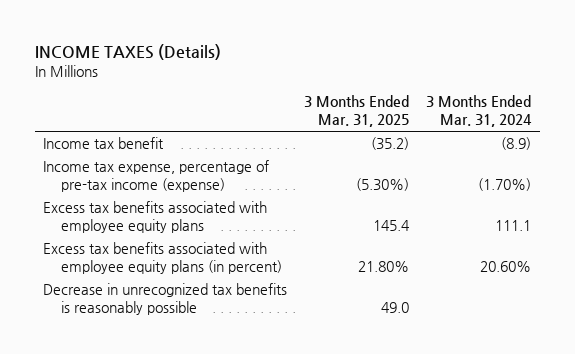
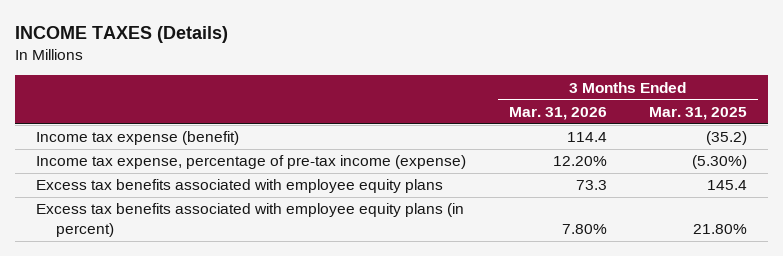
[426,95,533,128] 3 Months Ended Mar. 31, 2024 -> none
none -> [508,107,607,121] Mar. 31, 2026
[43,137,165,150] Income tax benefit -> [36,131,240,146] Income tax expense (benefit)
[43,283,288,316] Decrease in unrecognized tax benefits is reasonably possible -> none

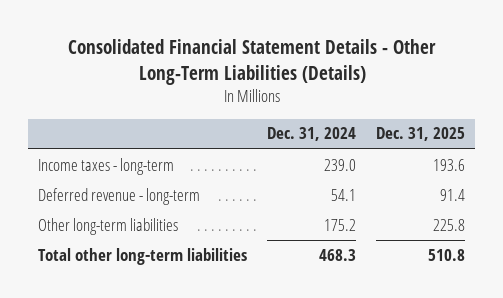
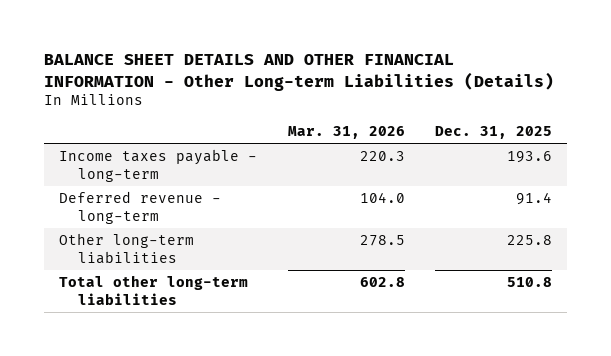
[67,39,436,85] Consolidated Financial Statement Details - Other Long-Term Liabilities (Details) -> [43,54,554,91] BALANCE SHEET DETAILS AND OTHER FINANCIAL INFORMATION - Other Long-term Liabilities (Details)
[267,127,357,142] Dec. 31, 2024 -> none
none -> [287,126,405,140] Mar. 31, 2026
[38,157,175,175] Income taxes - long-term -> [58,149,257,183] Income taxes payable - long-term

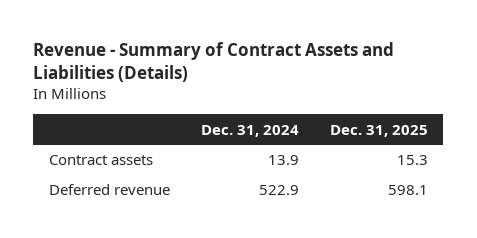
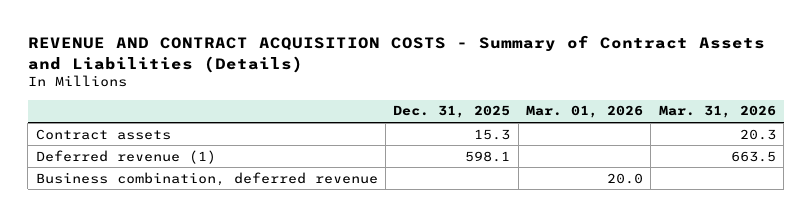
[33,42,395,83] Revenue - Summary of Contract Assets and Liabilities (Details) -> [27,35,765,73] REVENUE AND CONTRACT ACQUISITION COSTS - Summary of Contract Assets and Liabilities (Details)
[200,124,299,137] Dec. 31, 2024 -> none
none -> [526,105,644,119] Mar. 01, 2026
none -> [658,105,776,119] Mar. 31, 2026
[48,184,170,196] Deferred revenue -> [35,149,216,164] Deferred revenue (1)
none -> [35,171,378,186] Business combination, deferred revenue

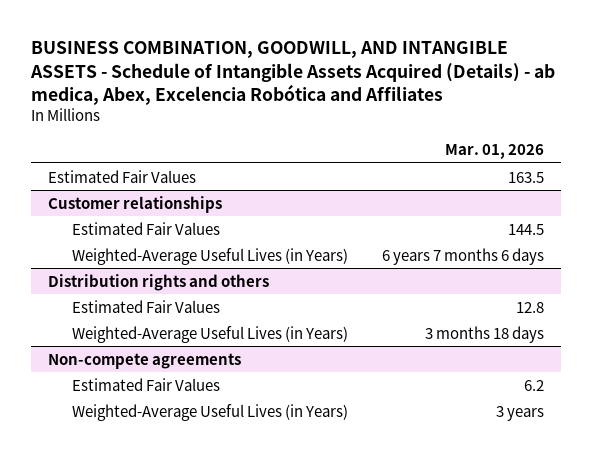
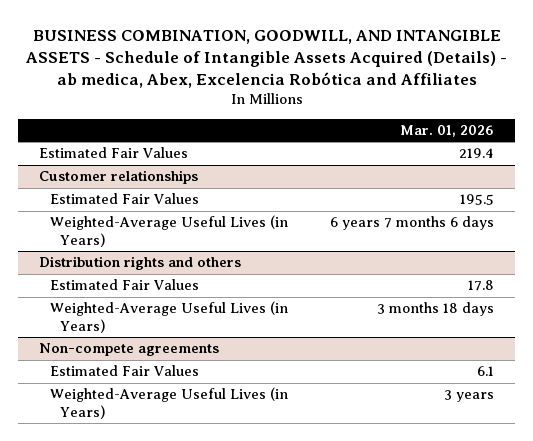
[508,171,545,183] 163.5 -> [458,148,494,159] 219.4
[508,223,545,235] 144.5 -> [459,194,494,206] 195.5
[516,301,545,313] 12.8 -> [467,280,494,292] 17.8
[524,379,545,391] 6.2 -> [476,366,494,377] 6.1

